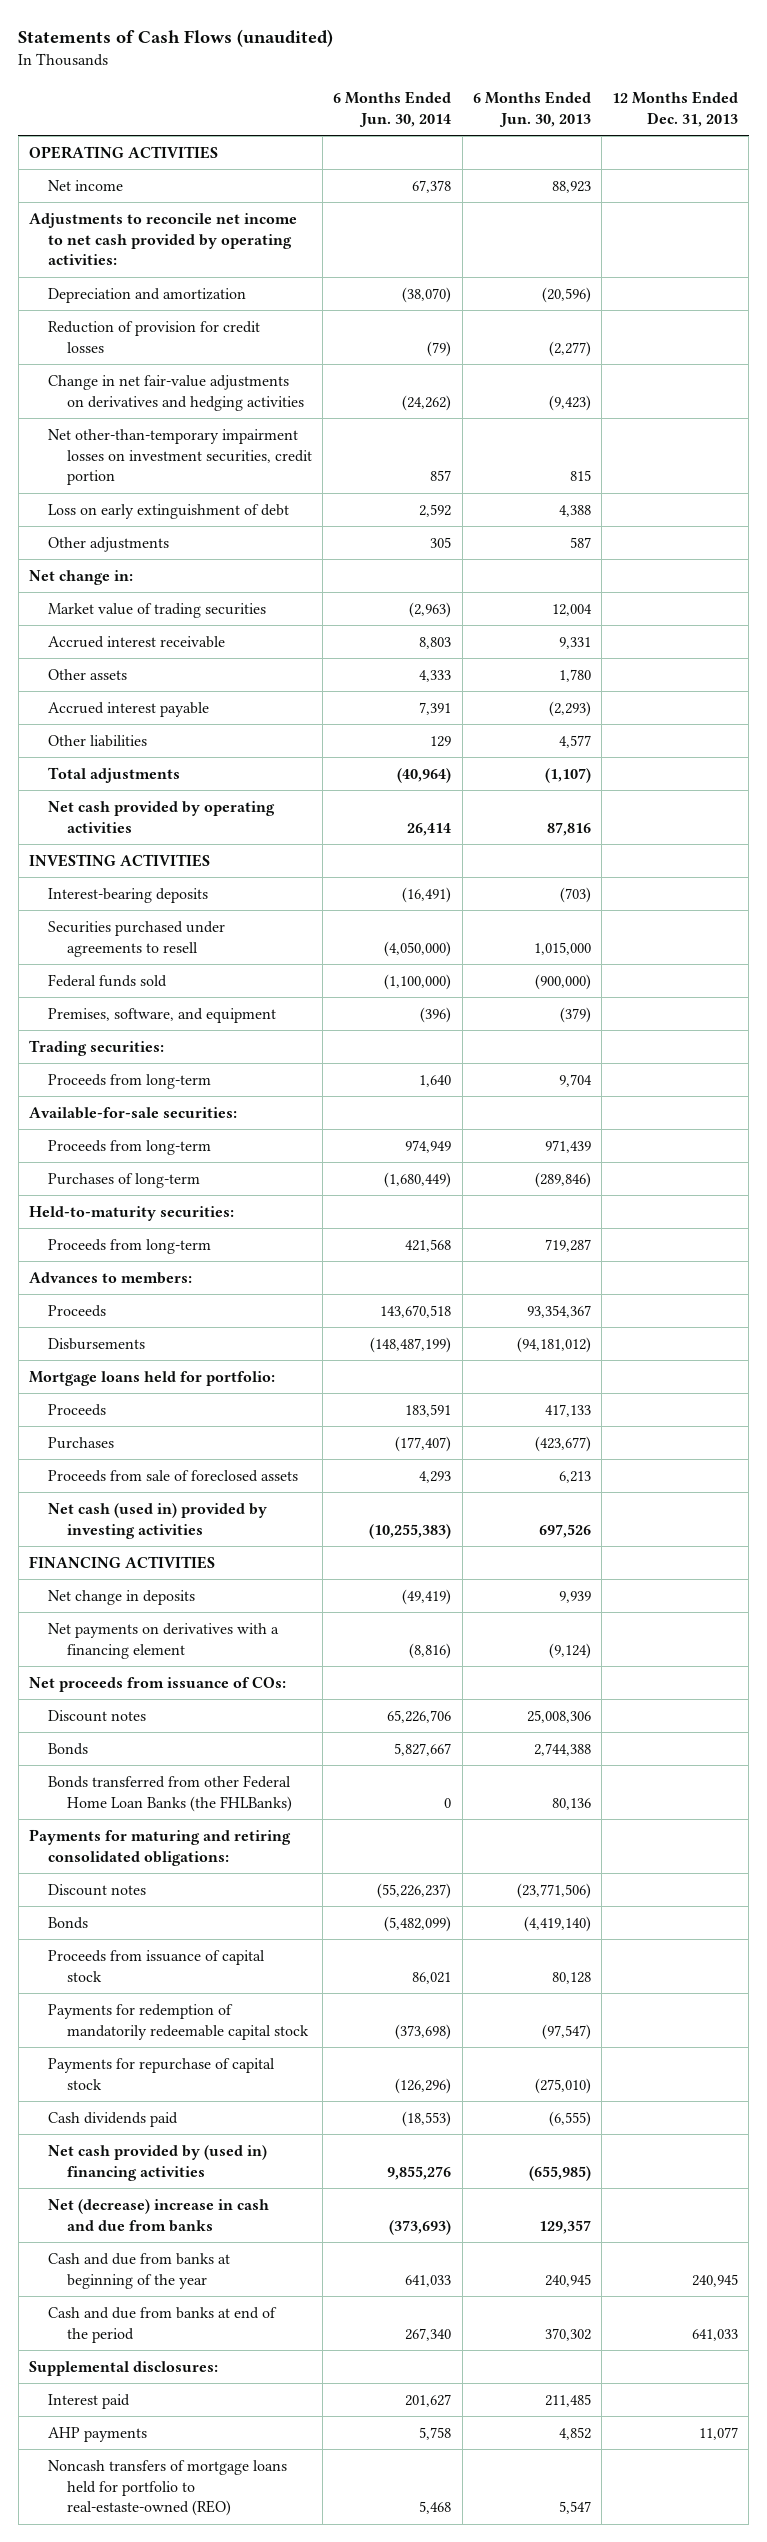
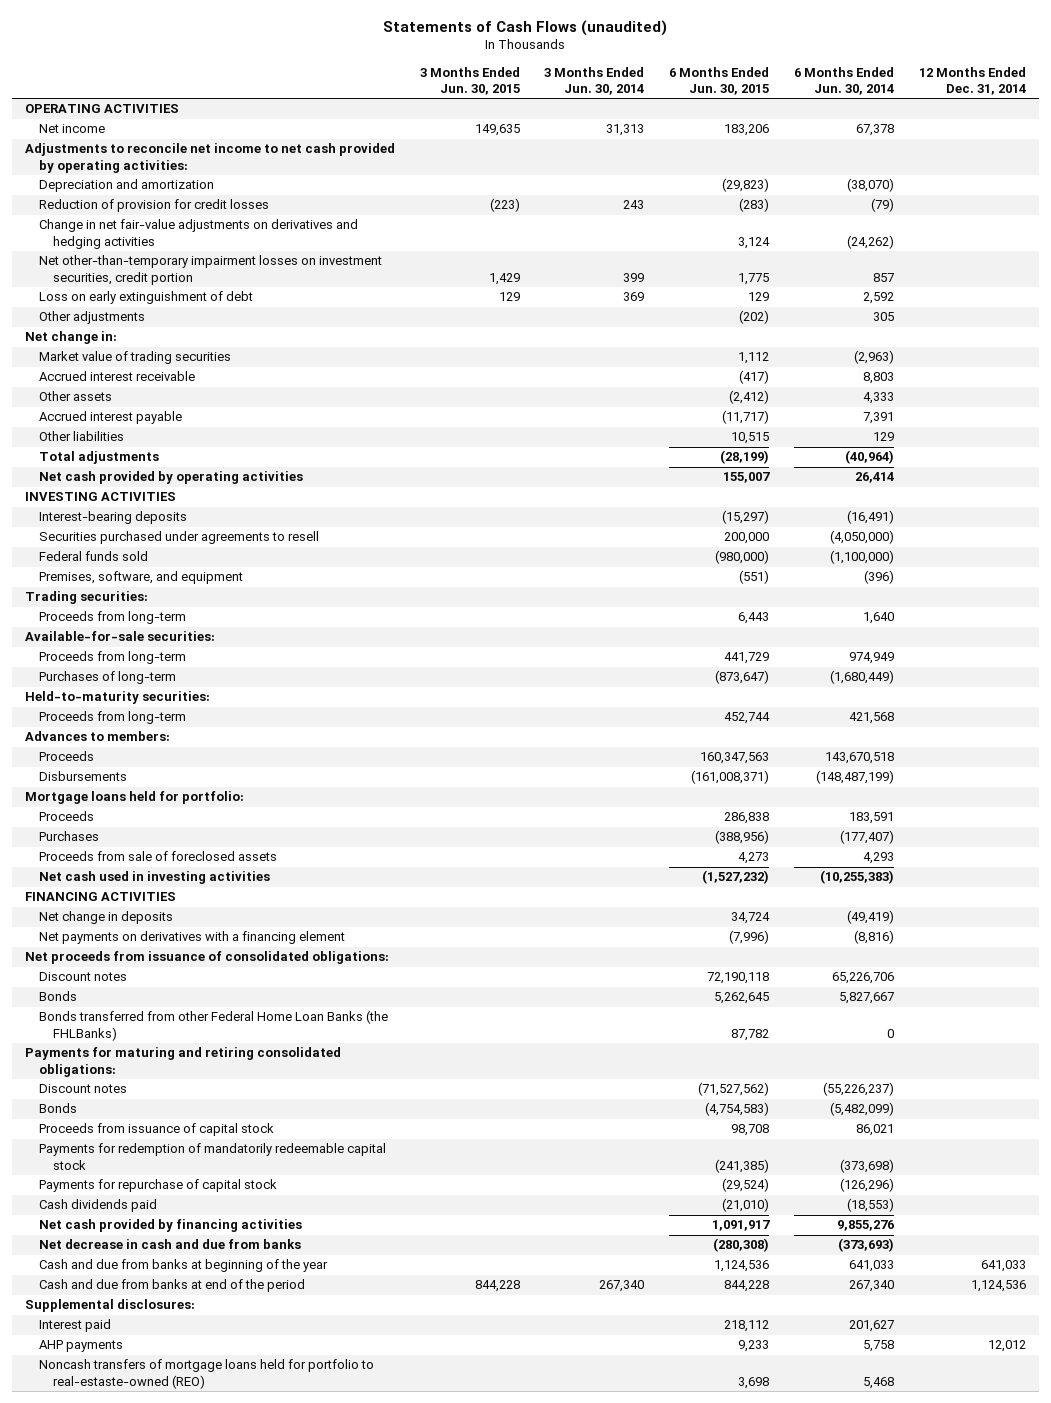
[472,90,591,127] 6 Months Ended Jun. 30, 2013 -> none
[611,90,738,127] 12 Months Ended Dec. 31, 2013 -> none
none -> [419,66,520,96] 3 Months Ended Jun. 30, 2015
none -> [544,66,645,96] 3 Months Ended Jun. 30, 2014
none -> [669,66,770,96] 6 Months Ended Jun. 30, 2015
none -> [919,66,1027,96] 12 Months Ended Dec. 31, 2014
[47,1502,267,1539] Net cash (used in) provided by investing activities -> [38,871,270,885] Net cash used in investing activities
[28,1676,286,1692] Net proceeds from issuance of COs: -> [24,951,389,965] Net proceeds from issuance of consolidated obligations:
[47,2144,267,2181] Net cash provided by (used in) financing activities -> [38,1219,302,1233] Net cash provided by financing activities
[47,2198,269,2232] Net (decrease) increase in cash and due from banks -> [38,1239,301,1250] Net decrease in cash and due from banks

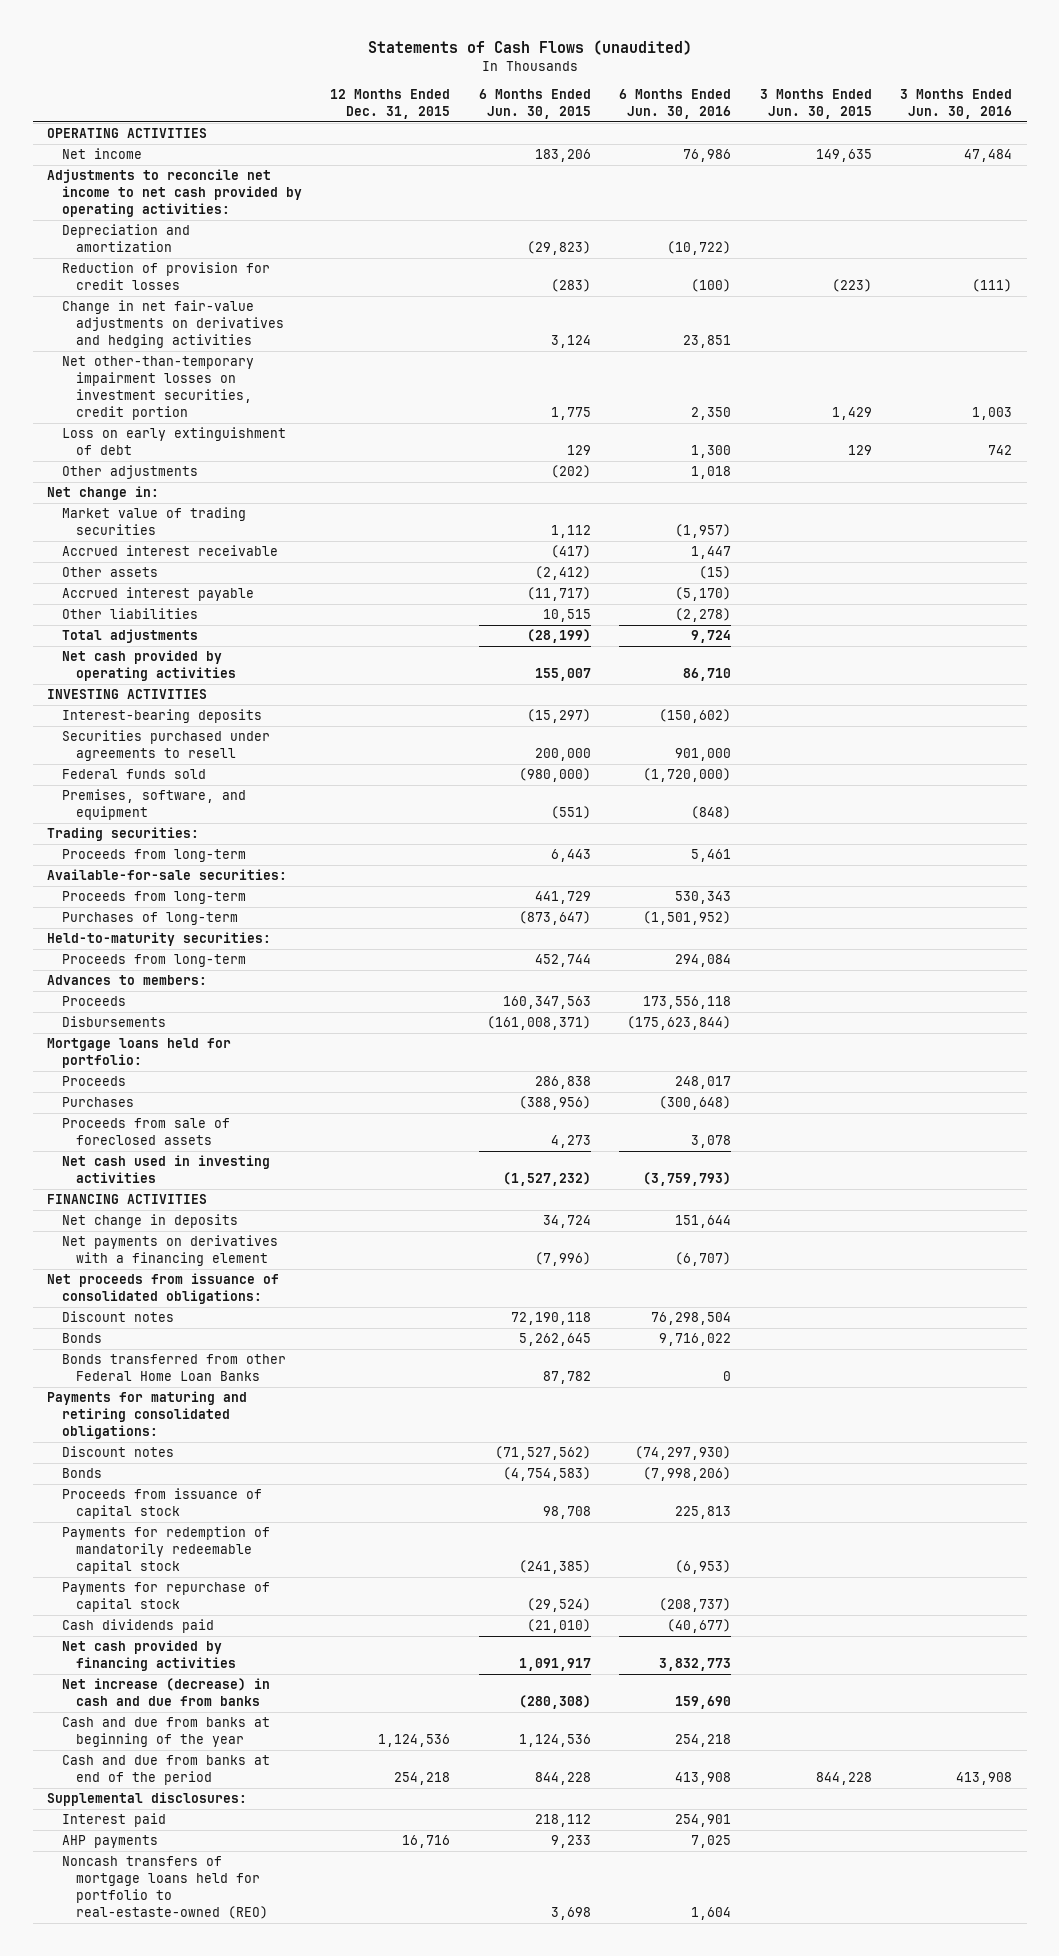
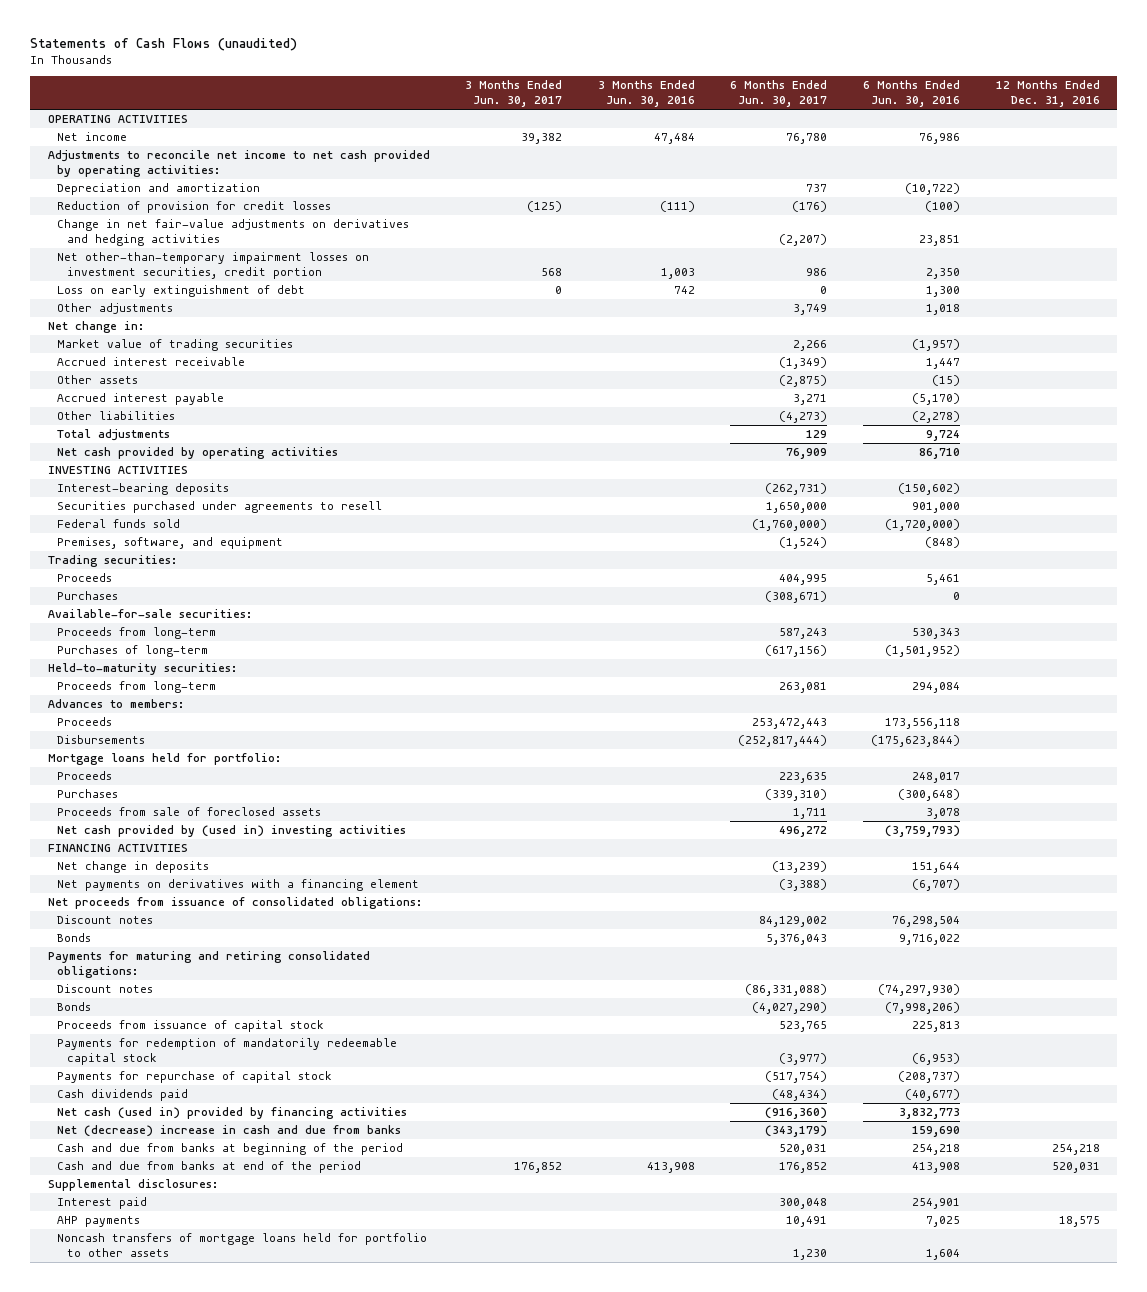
[330,88,451,119] 12 Months Ended Dec. 31, 2015 -> none
[478,88,591,119] 6 Months Ended Jun. 30, 2015 -> none
[759,88,872,119] 3 Months Ended Jun. 30, 2015 -> none
none -> [465,80,563,108] 3 Months Ended Jun. 30, 2017
none -> [730,80,828,108] 6 Months Ended Jun. 30, 2017
none -> [995,80,1100,108] 12 Months Ended Dec. 31, 2016
[61,849,246,863] Proceeds from long-term -> [57,573,113,583] Proceeds
none -> [57,591,119,601] Purchases
[61,1155,270,1184] Net cash used in investing activities -> [57,825,407,838] Net cash provided by (used in) investing activities
[61,1354,286,1382] Bonds transferred from other Federal Home Loan Banks -> none
[61,1640,237,1672] Net cash provided by financing activities -> [57,1107,408,1120] Net cash (used in) provided by financing activities
[61,1678,270,1707] Net increase (decrease) in cash and due from banks -> [57,1125,402,1138] Net (decrease) increase in cash and due from banks
[61,1717,270,1748] Cash and due from banks at beginning of the year -> [57,1143,404,1156] Cash and due from banks at beginning of the period
[61,1856,269,1920] Noncash transfers of mortgage loans held for portfolio to real-estaste-owned (REO) -> [57,1233,428,1257] Noncash transfers of mortgage loans held for portfolio to other assets

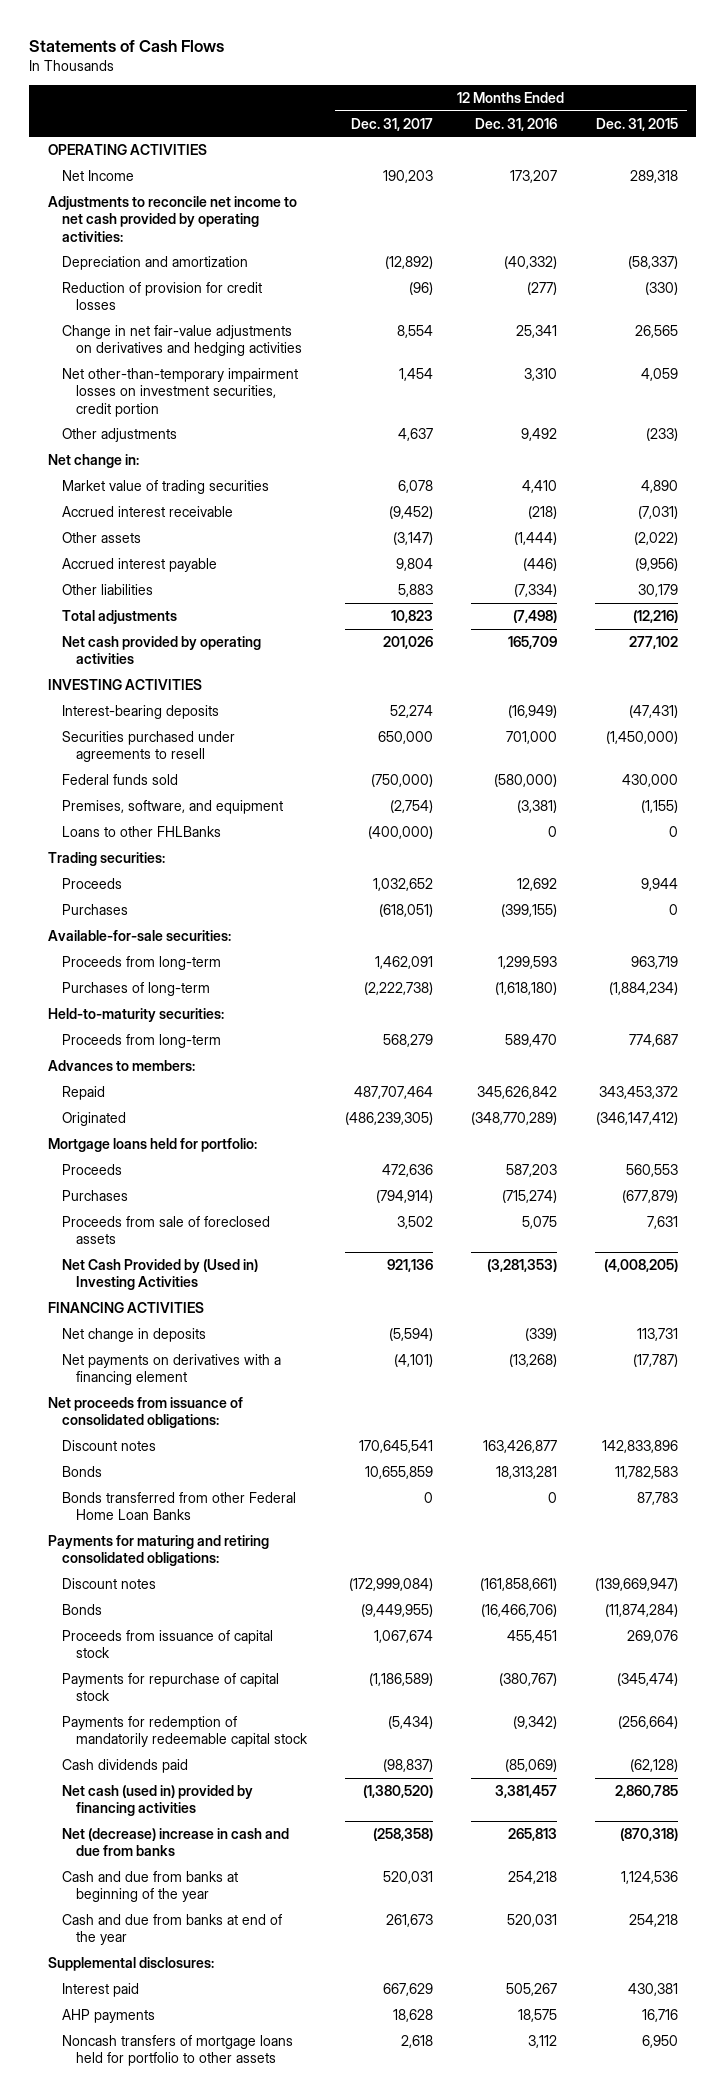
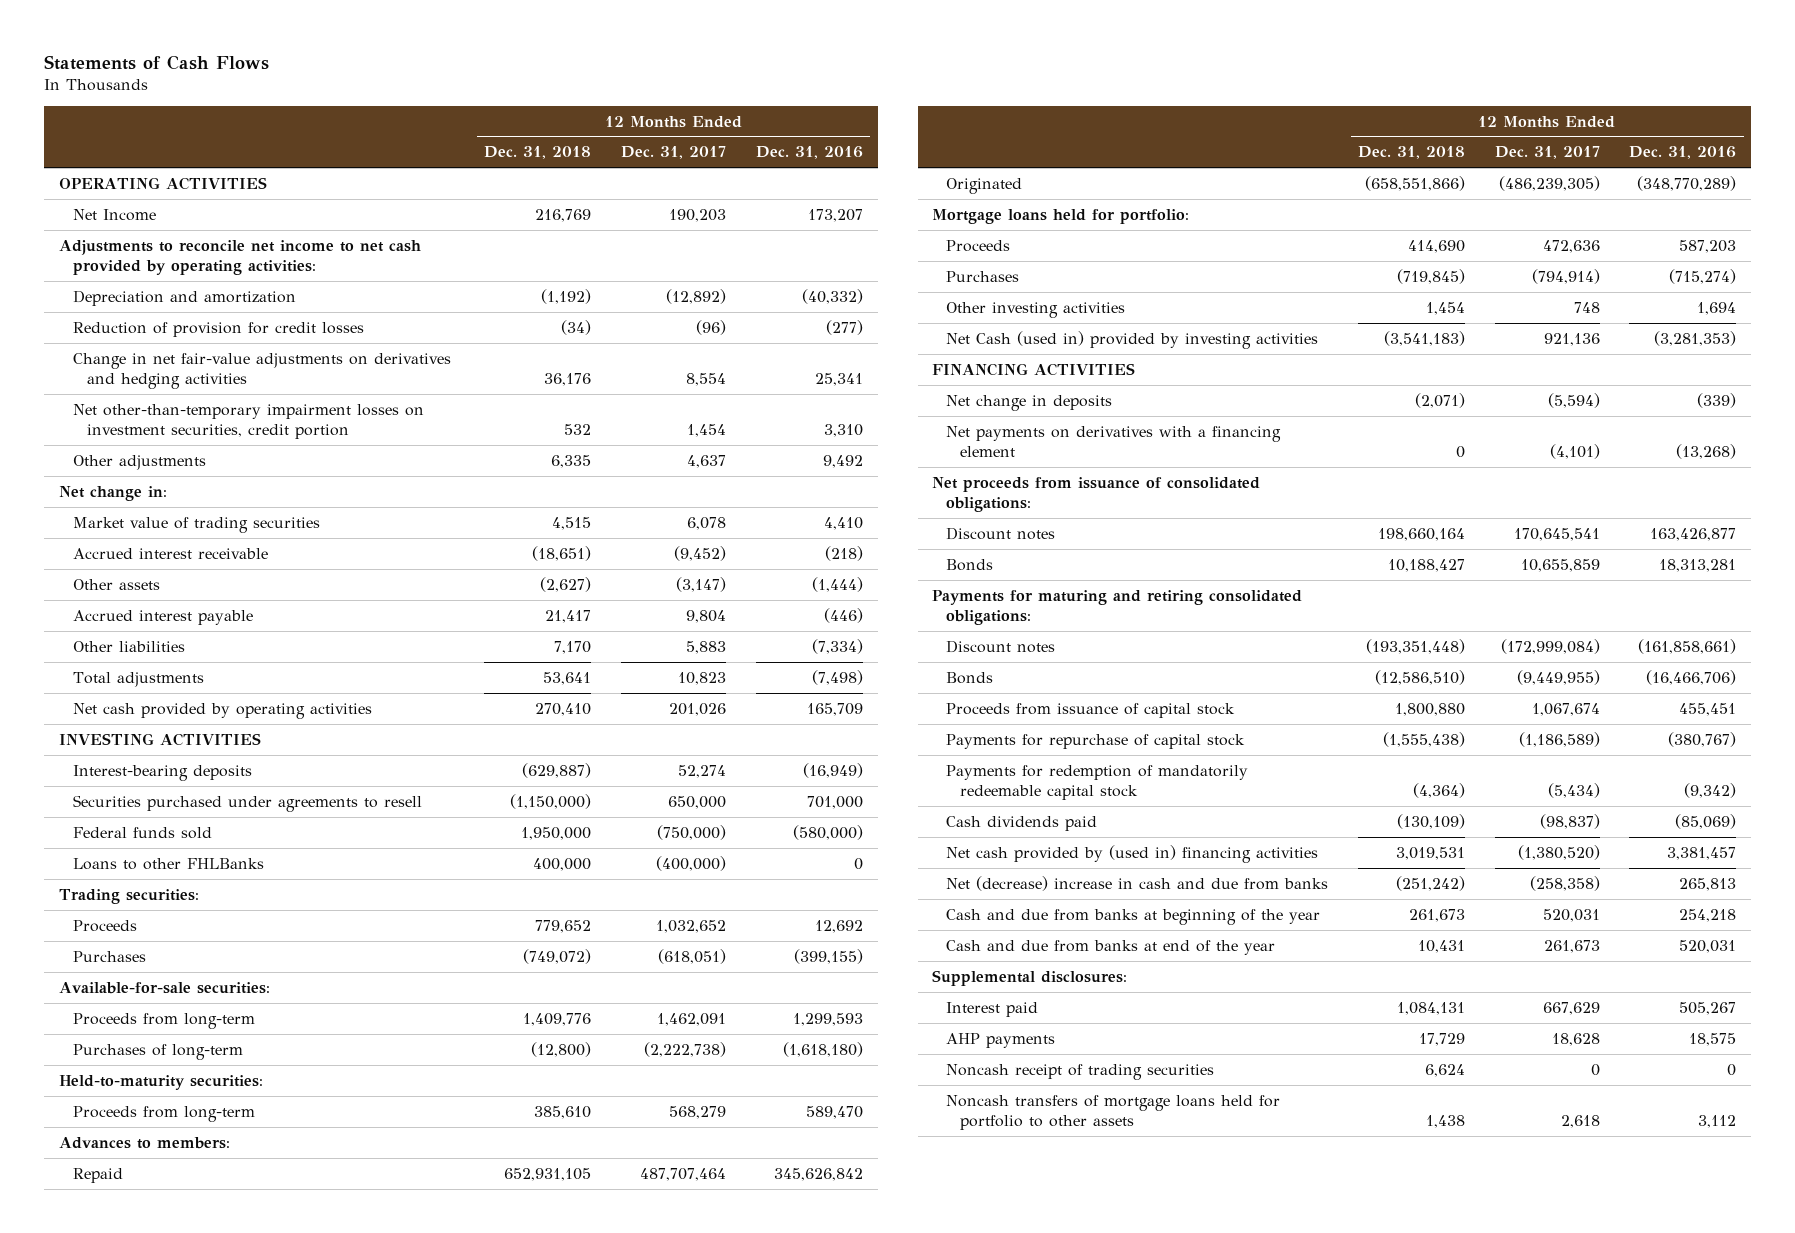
[595,117,678,131] Dec. 31, 2015 -> none
none -> [484,146,592,160] Dec. 31, 2018
[62,800,284,815] Premises, software, and equipment -> none
[62,1216,271,1245] Proceeds from sale of foreclosed assets -> none
none -> [946,301,1126,318] Other investing activities
[62,1259,259,1291] Net Cash Provided by (Used in) Investing Activities -> [946,330,1319,349] Net Cash (used in) provided by investing activities
[62,1492,297,1521] Bonds transferred from other Federal Home Loan Banks -> none
[62,1785,254,1817] Net cash (used in) provided by financing activities -> [946,844,1319,863] Net cash provided by (used in) financing activities
none -> [946,1063,1215,1080] Noncash receipt of trading securities

